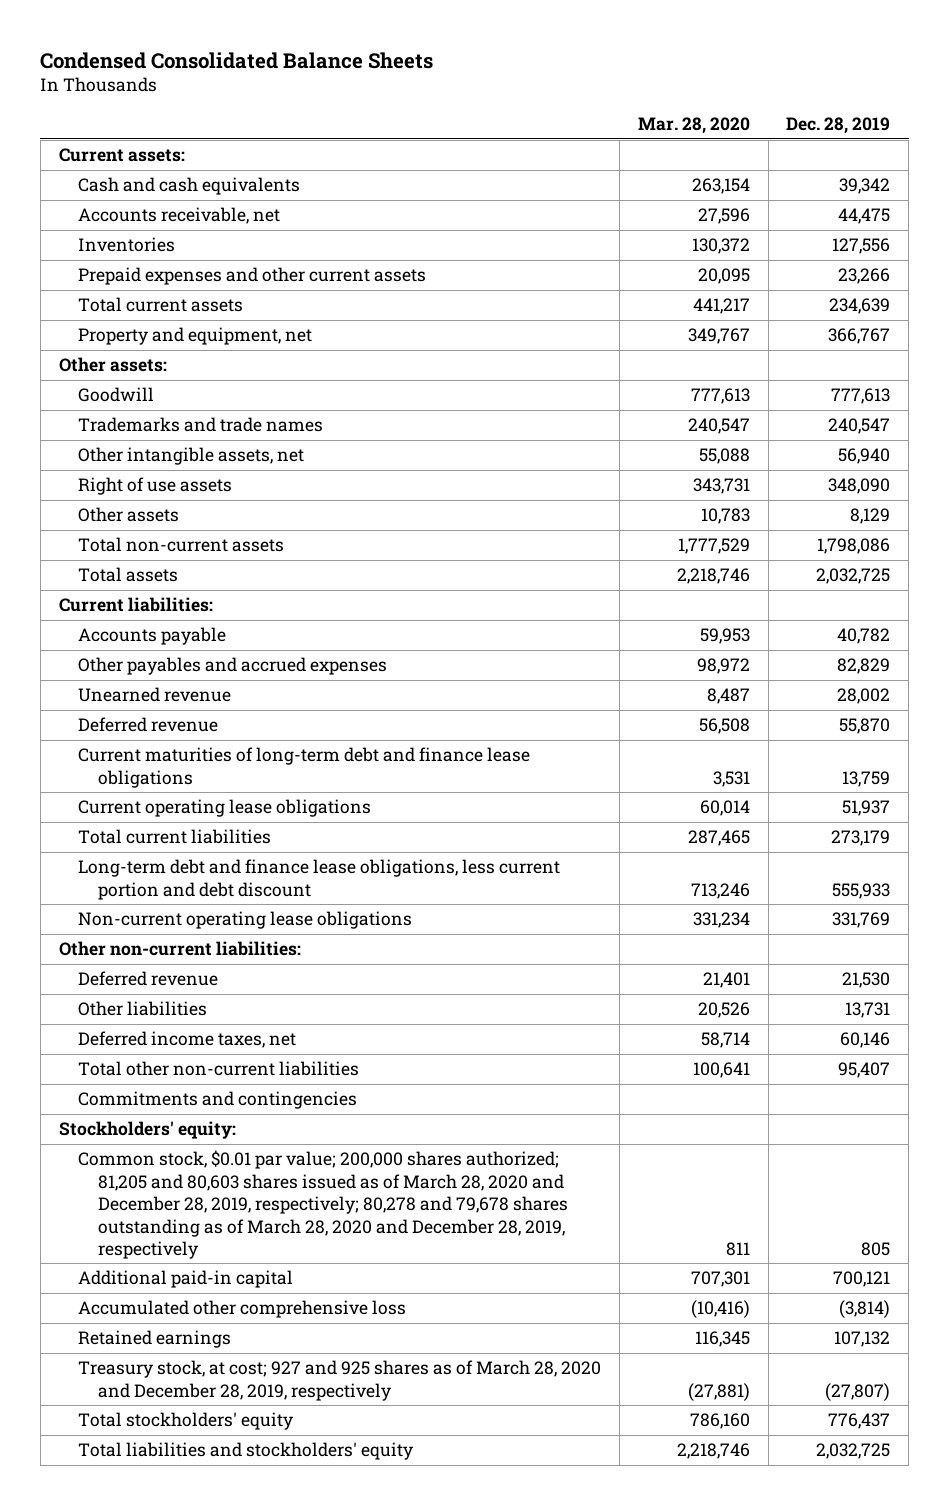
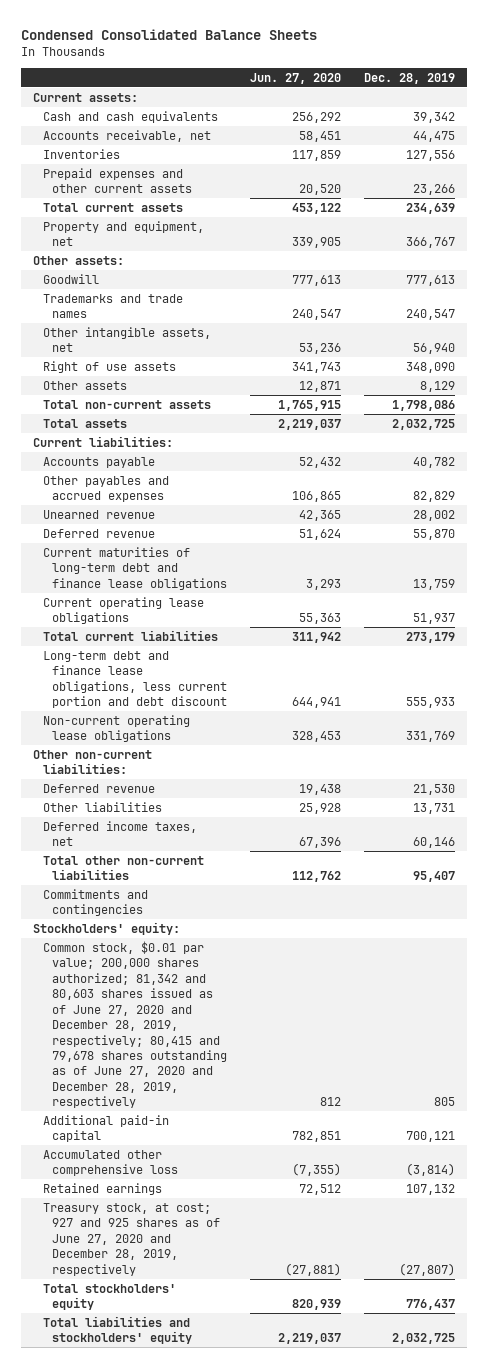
[637,117,750,135] Mar. 28, 2020 -> none
none -> [250,72,342,84] Jun. 27, 2020
[78,1150,569,1259] Common stock, $0.01 par value; 200,000 shares authorized; 81,205 and 80,603 shares issued as of March 28, 2020 and December 28, 2019, respectively; 80,278 and 79,678 shares outstanding as of March 28, 2020 and December 28, 2019, respectively -> [42,940,228,1109] Common stock, $0.01 par value; 200,000 shares authorized; 81,342 and 80,603 shares issued as of June 27, 2020 and December 28, 2019, respectively; 80,415 and 79,678 shares outstanding as of June 27, 2020 and December 28, 2019, respectively
[78,1360,602,1401] Treasury stock, at cost; 927 and 925 shares as of March 28, 2020 and December 28, 2019, respectively -> [42,1202,221,1276] Treasury stock, at cost; 927 and 925 shares as of June 27, 2020 and December 28, 2019, respectively

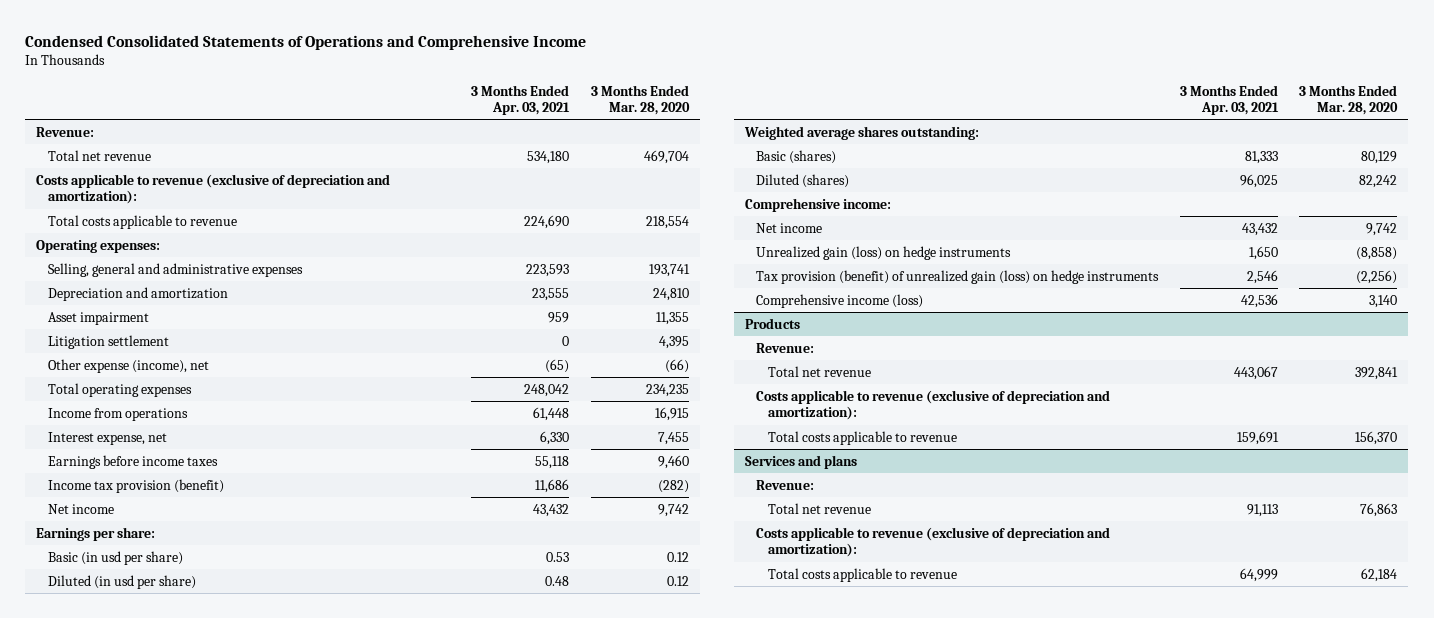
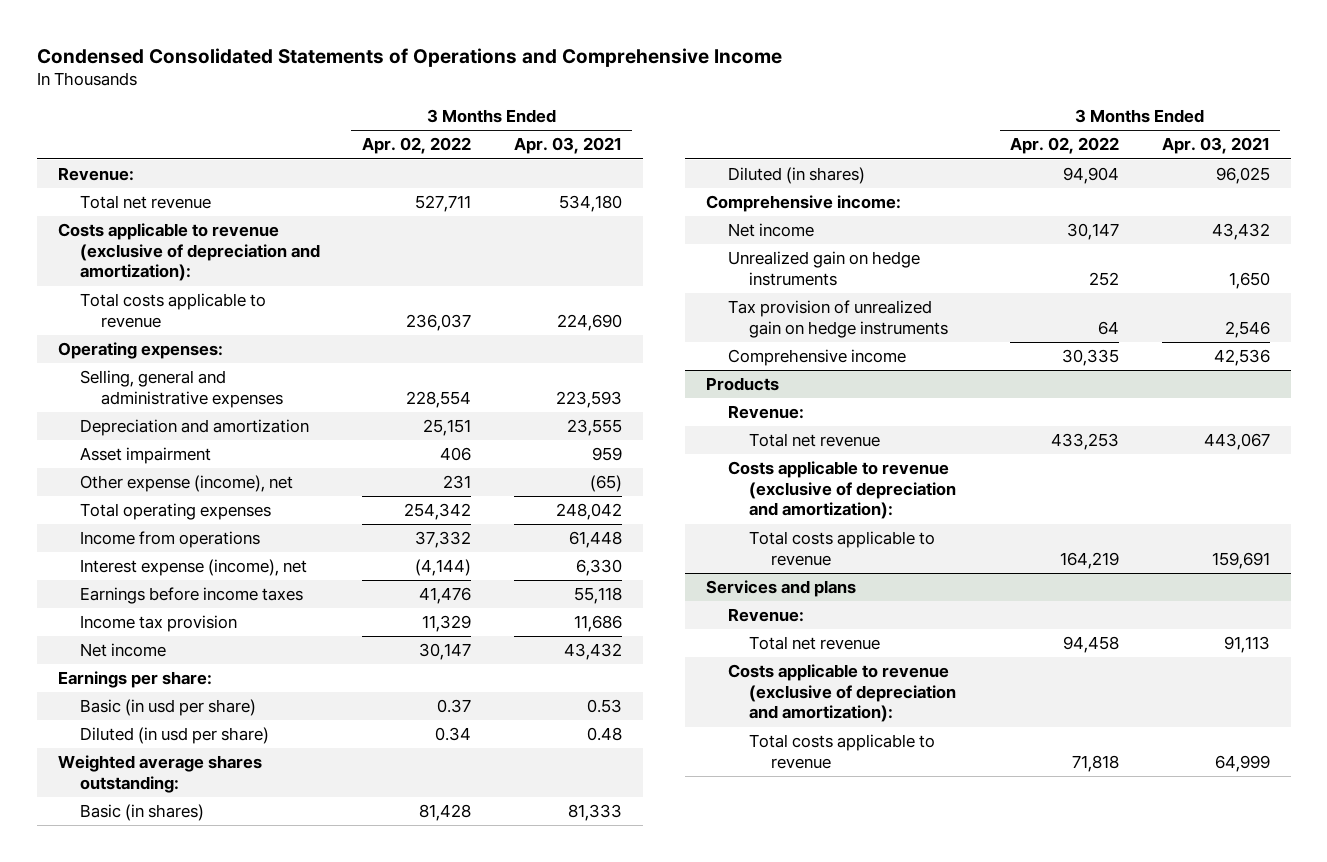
[590,84,690,115] 3 Months Ended Mar. 28, 2020 -> none
none -> [362,137,472,155] Apr. 02, 2022
[47,334,169,349] Litigation settlement -> none
[47,431,167,445] Interest expense, net -> [79,559,307,577] Interest expense (income), net
[47,478,224,493] Income tax provision (benefit) -> [79,615,237,633] Income tax provision
[756,149,837,164] Basic (shares) -> [79,804,204,822] Basic (in shares)
[756,173,850,188] Diluted (shares) -> [727,167,865,185] Diluted (in shares)
[756,245,1012,260] Unrealized gain (loss) on hedge instruments -> [727,251,920,286] Unrealized gain on hedge instruments
[756,269,1160,284] Tax provision (benefit) of unrealized gain (loss) on hedge instruments -> [727,300,949,338] Tax provision of unrealized gain on hedge instruments
[756,293,924,308] Comprehensive income (loss) -> [727,349,906,367] Comprehensive income

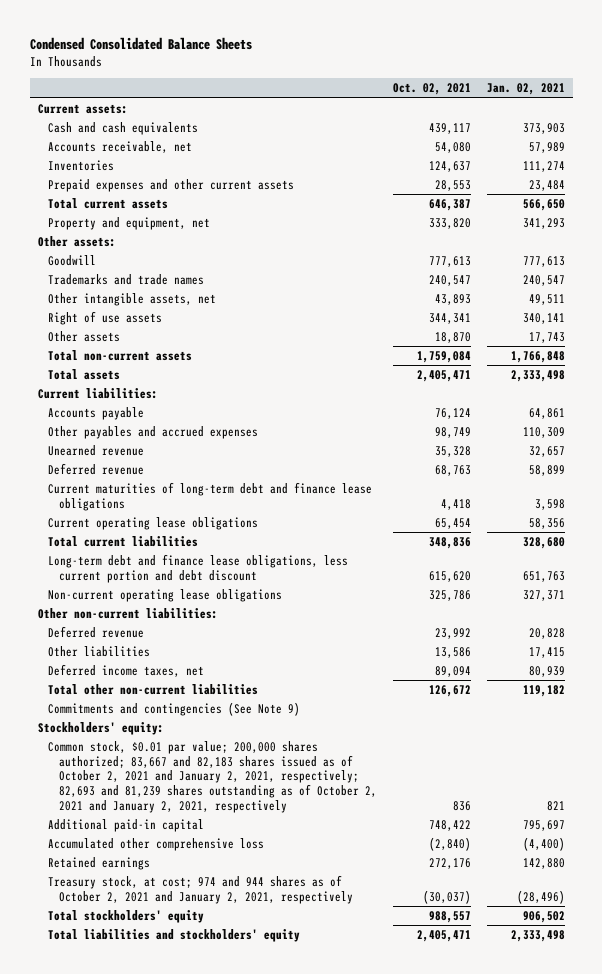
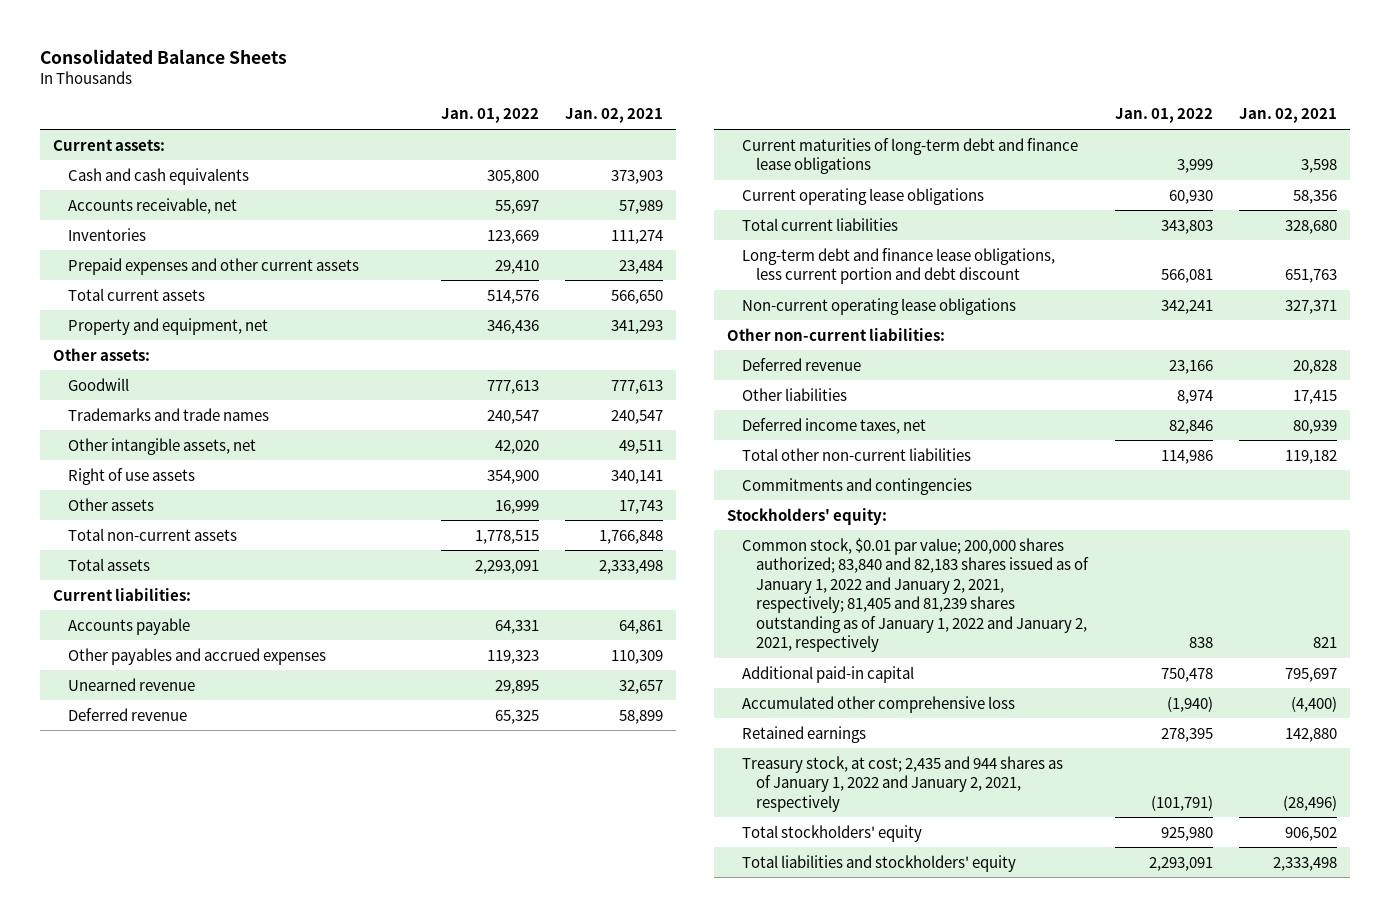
[29,37,252,51] Condensed Consolidated Balance Sheets -> [40,48,288,64] Consolidated Balance Sheets
[392,83,471,96] Oct. 02, 2021 -> none
none -> [440,108,539,124] Jan. 01, 2022
[48,702,301,717] Commitments and contingencies (See Note 9) -> [741,477,972,495] Commitments and contingencies
[48,741,378,813] Common stock, $0.01 par value; 200,000 shares authorized; 83,667 and 82,183 shares issued as of October 2, 2021 and January 2, 2021, respectively; 82,693 and 81,239 shares outstanding as of October 2, 2021 and January 2, 2021, respectively -> [741,537,1090,653] Common stock, $0.01 par value; 200,000 shares authorized; 83,840 and 82,183 shares issued as of January 1, 2022 and January 2, 2021, respectively; 81,405 and 81,239 shares outstanding as of January 1, 2022 and January 2, 2021, respectively
[48,875,354,904] Treasury stock, at cost; 974 and 944 shares as of October 2, 2021 and January 2, 2021, respectively -> [741,755,1063,812] Treasury stock, at cost; 2,435 and 944 shares as of January 1, 2022 and January 2, 2021, respectively

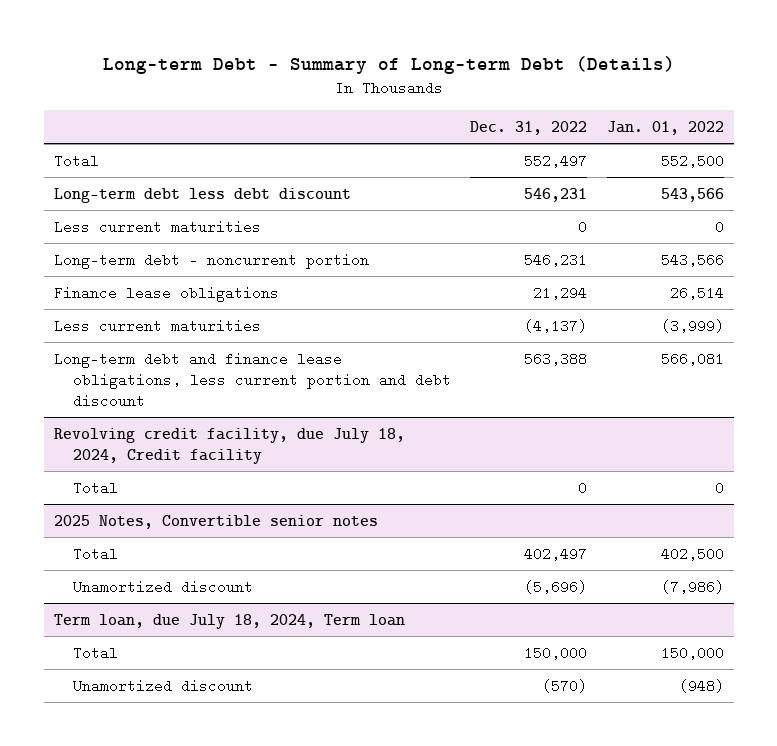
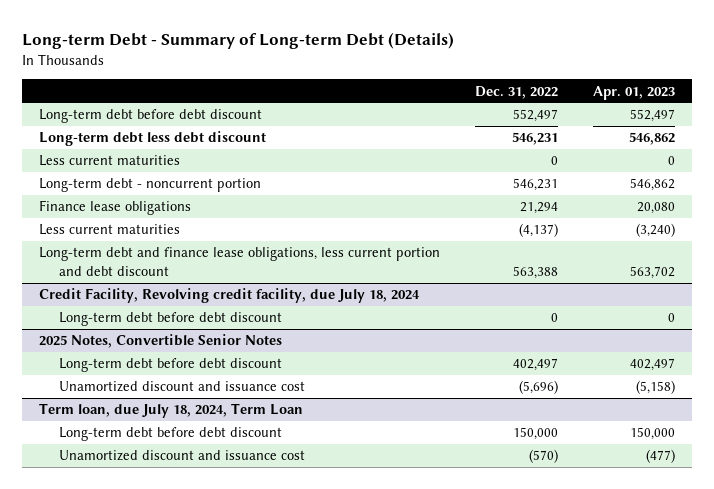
[606,120,724,135] Jan. 01, 2022 -> none
none -> [592,85,675,100] Apr. 01, 2023
[53,153,99,168] Total -> [39,109,263,124] Long-term debt before debt discount
[53,427,405,464] Revolving credit facility, due July 18, 2024, Credit facility -> [39,288,421,304] Credit Facility, Revolving credit facility, due July 18, 2024
[72,480,118,495] Total -> [58,312,282,327] Long-term debt before debt discount
[53,514,378,529] 2025 Notes, Convertible senior notes -> [39,334,283,349] 2025 Notes, Convertible Senior Notes
[72,546,118,561] Total -> [58,358,282,373] Long-term debt before debt discount
[72,579,253,594] Unamortized discount -> [58,381,305,393] Unamortized discount and issuance cost
[53,613,405,629] Term loan, due July 18, 2024, Term loan -> [39,403,304,419] Term loan, due July 18, 2024, Term Loan
[72,645,118,660] Total -> [58,427,282,442] Long-term debt before debt discount
[72,678,253,693] Unamortized discount -> [58,450,305,462] Unamortized discount and issuance cost

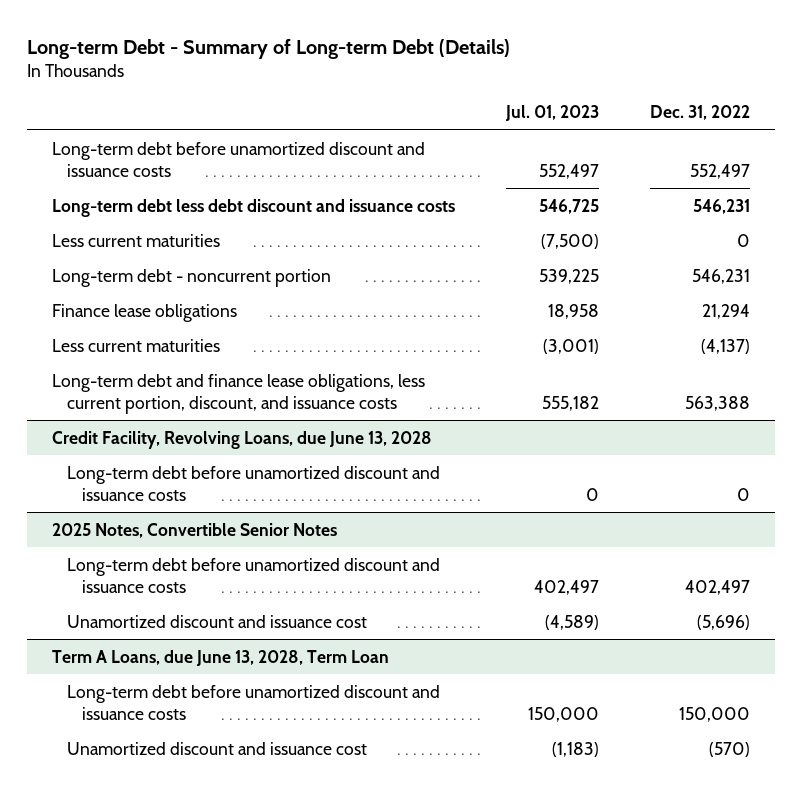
[592,85,675,100] Apr. 01, 2023 -> none
none -> [505,105,600,122] Jul. 01, 2023
[39,109,263,124] Long-term debt before debt discount -> [52,141,426,177] Long-term debt before unamortized discount and issuance costs
[39,131,267,147] Long-term debt less debt discount -> [52,198,456,217] Long-term debt less debt discount and issuance costs
[39,288,421,304] Credit Facility, Revolving credit facility, due July 18, 2024 -> none
[39,247,441,277] Long-term debt and finance lease obligations, less current portion and debt discount -> [52,373,426,414] Long-term debt and finance lease obligations, less current portion, discount, and issuance costs
none -> [52,430,433,449] Credit Facility, Revolving Loans, due June 13, 2028
[58,312,282,327] Long-term debt before debt discount -> [67,465,441,501] Long-term debt before unamortized discount and issuance costs
[58,358,282,373] Long-term debt before debt discount -> [67,557,441,593] Long-term debt before unamortized discount and issuance costs
[39,403,304,419] Term loan, due July 18, 2024, Term Loan -> none
none -> [52,649,390,666] Term A Loans, due June 13, 2028, Term Loan
[58,427,282,442] Long-term debt before debt discount -> [67,684,441,720] Long-term debt before unamortized discount and issuance costs

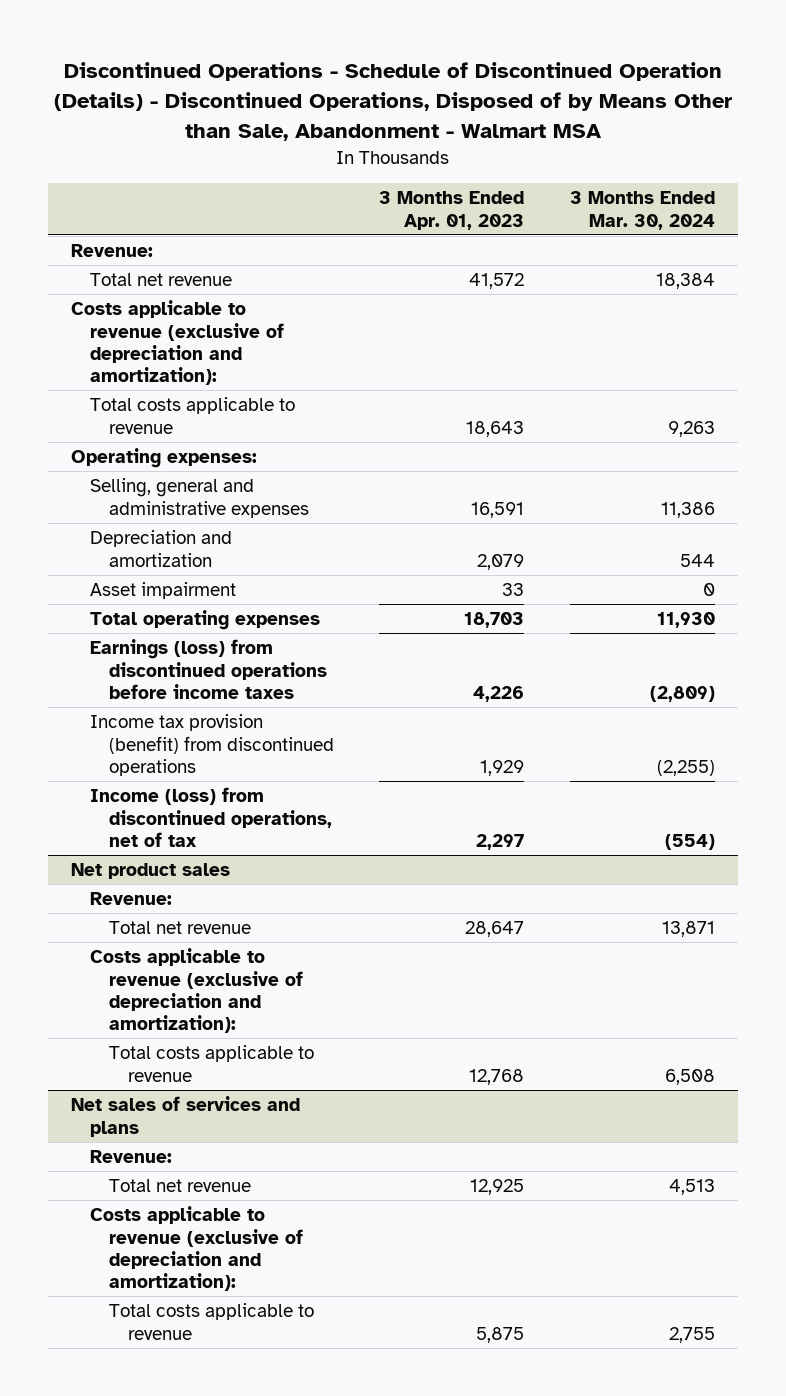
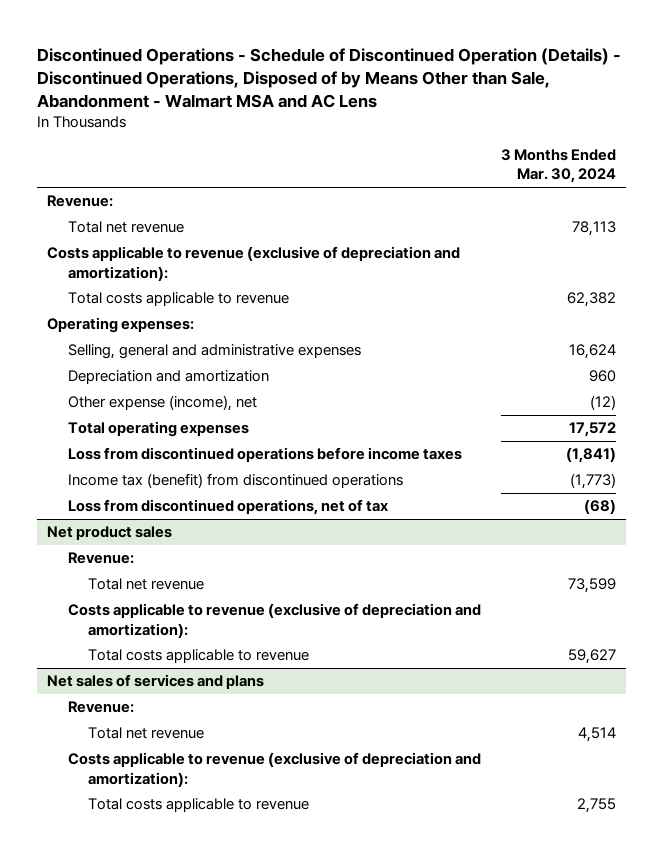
[54,62,733,141] Discontinued Operations - Schedule of Discontinued Operation (Details) - Discontinued Operations, Disposed of by Means Other than Sale, Abandonment - Walmart MSA -> [37,47,622,108] Discontinued Operations - Schedule of Discontinued Operation (Details) - Discontinued Operations, Disposed of by Means Other than Sale, Abandonment - Walmart MSA and AC Lens
[379,191,525,230] 3 Months Ended Apr. 01, 2023 -> none
[656,273,716,290] 18,384 -> [571,221,616,237] 78,113
[668,420,716,437] 9,263 -> [566,292,616,308] 62,382
[89,582,236,600] Asset impairment -> none
[661,501,716,518] 11,386 -> [568,344,616,360] 16,624
[680,553,716,567] 544 -> [588,370,616,383] 960
none -> [67,395,257,412] Other expense (income), net
[657,612,716,629] 11,930 -> [568,422,616,438] 17,572
[89,639,327,699] Earnings (loss) from discontinued operations before income taxes -> [67,447,462,463] Loss from discontinued operations before income taxes
[650,685,716,702] (2,809) -> [565,447,616,464] (1,841)
[89,714,334,776] Income tax provision (benefit) from discontinued operations -> [67,473,403,489] Income tax (benefit) from discontinued operations
[657,759,716,776] (2,255) -> [569,473,616,490] (1,773)
[89,787,332,847] Income (loss) from discontinued operations, net of tax -> [67,499,388,516] Loss from discontinued operations, net of tax
[665,833,716,850] (554) -> [583,499,616,515] (68)
[662,921,716,938] 13,871 -> [567,578,616,594] 73,599
[665,1068,716,1085] 6,508 -> [567,649,616,665] 59,627
[669,1179,716,1196] 4,513 -> [577,727,616,743] 4,514

